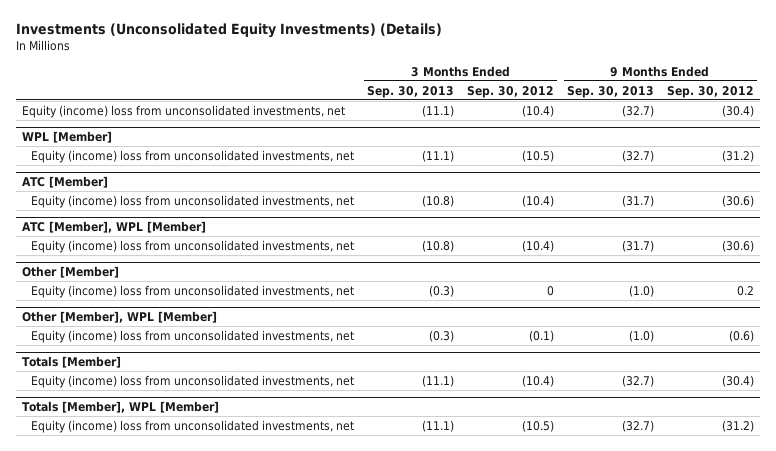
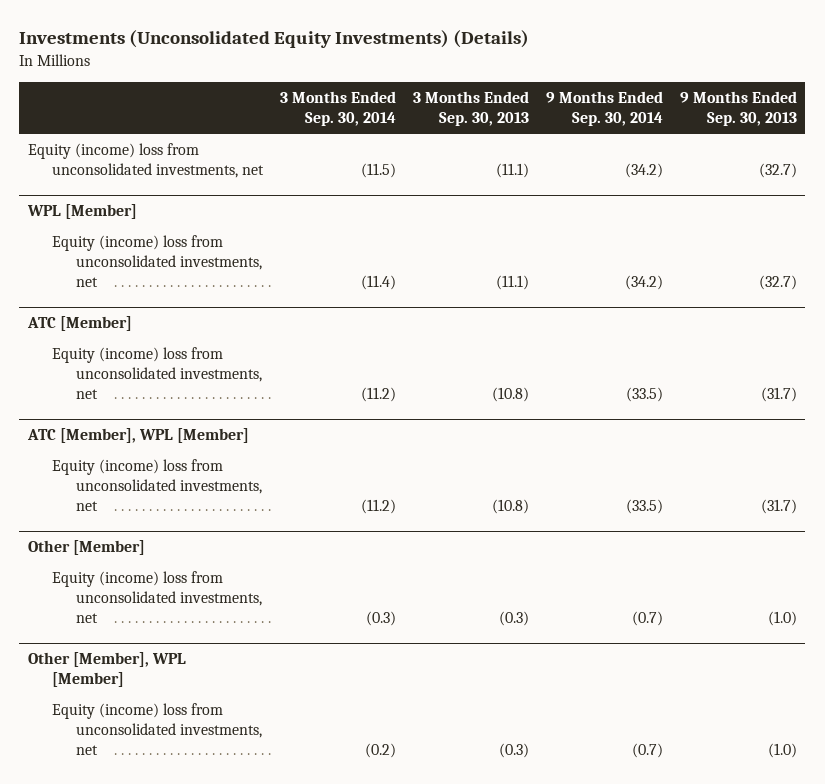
[467,85,555,98] Sep. 30, 2012 -> none
[666,85,754,98] Sep. 30, 2012 -> none
none -> [279,91,396,127] 3 Months Ended Sep. 30, 2014
none -> [545,91,663,127] 9 Months Ended Sep. 30, 2014
[21,356,121,369] Totals [Member] -> none
[31,374,355,388] Equity (income) loss from unconsolidated investments, net -> none
[21,401,219,414] Totals [Member], WPL [Member] -> none
[31,419,355,433] Equity (income) loss from unconsolidated investments, net -> none

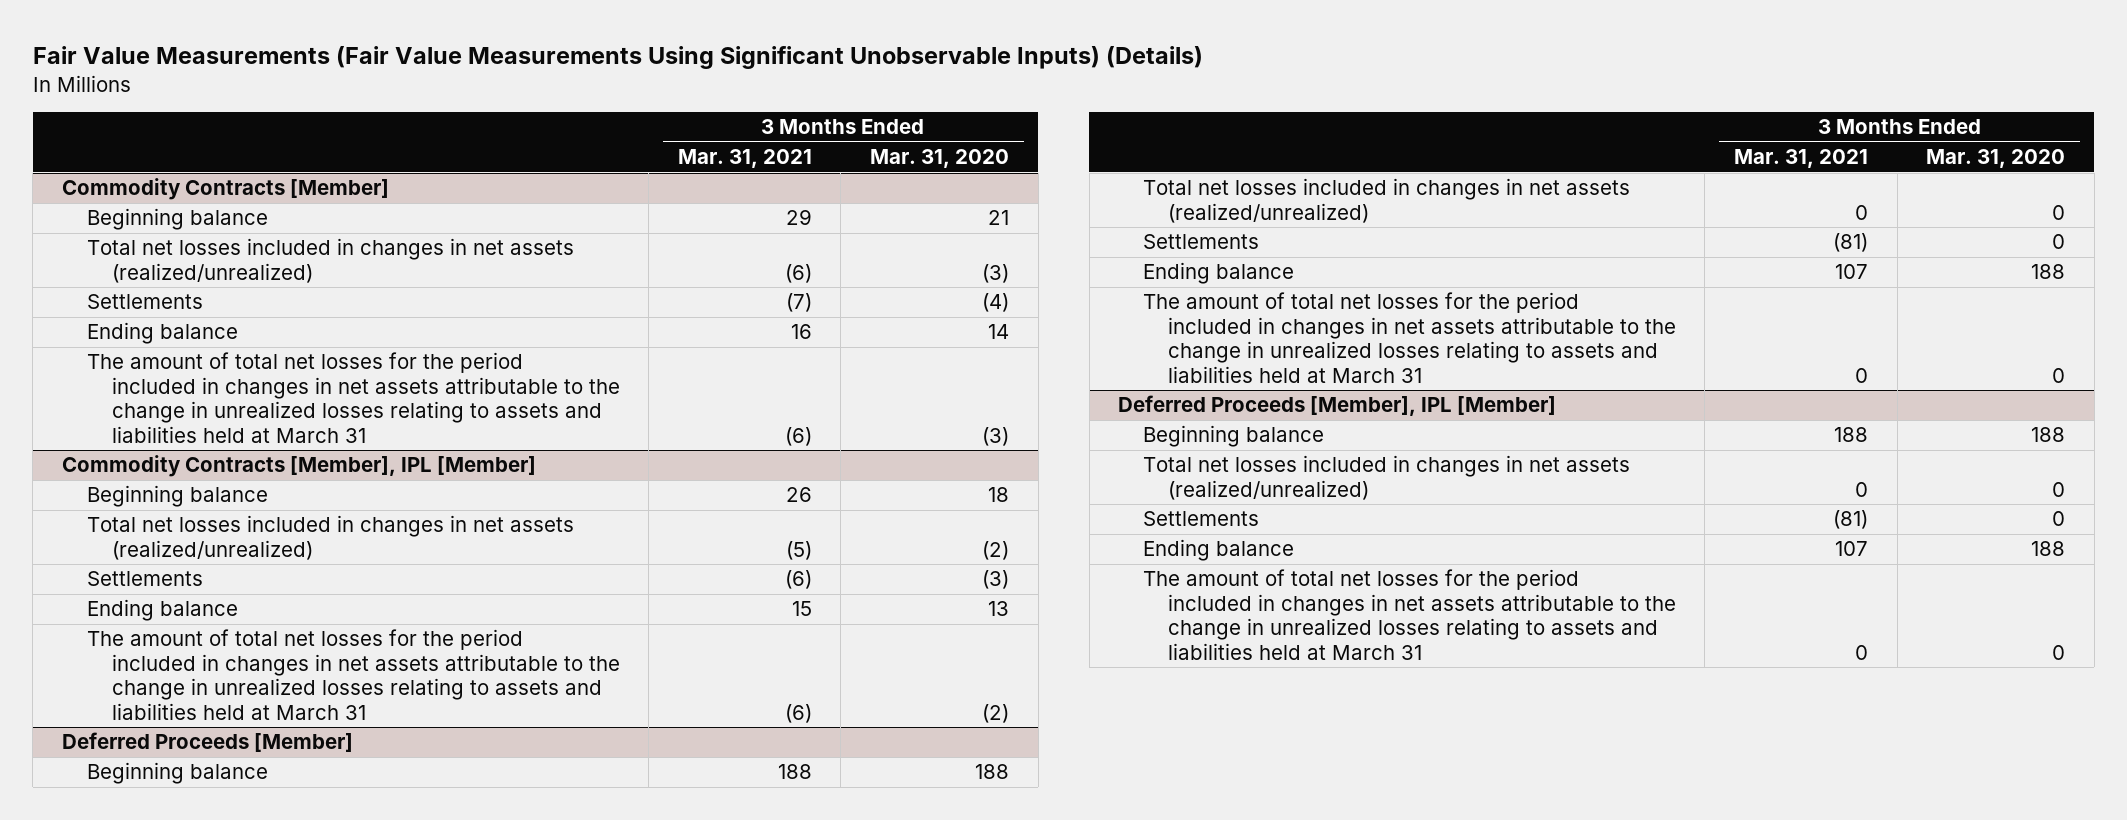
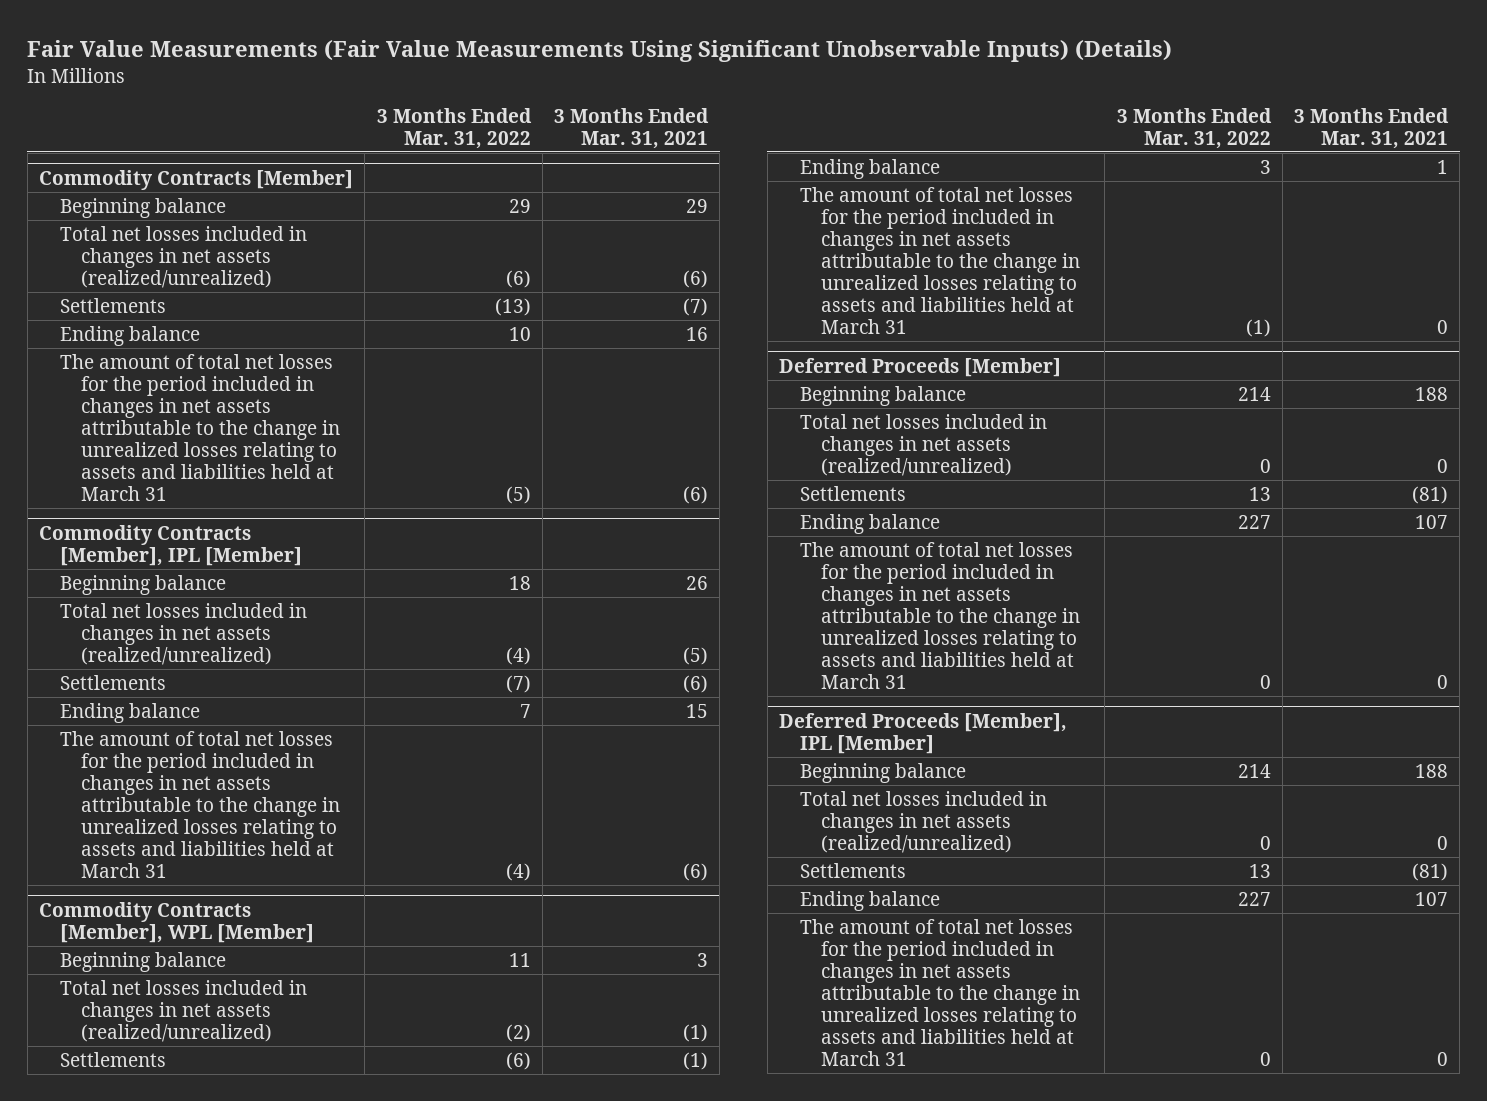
[870,149,1010,169] Mar. 31, 2020 -> none
none -> [376,107,532,149] 3 Months Ended Mar. 31, 2022
none -> [39,901,314,943] Commodity Contracts [Member], WPL [Member]
none -> [59,951,226,972] Beginning balance
none -> [59,979,307,1042] Total net losses included in changes in net assets (realized/unrealized)
none -> [59,1051,166,1067] Settlements
none -> [799,158,940,179] Ending balance
none -> [799,186,1080,334] The amount of total net losses for the period included in changes in net assets attributable to the change in unrealized losses relating to assets and liabilities held at March 31

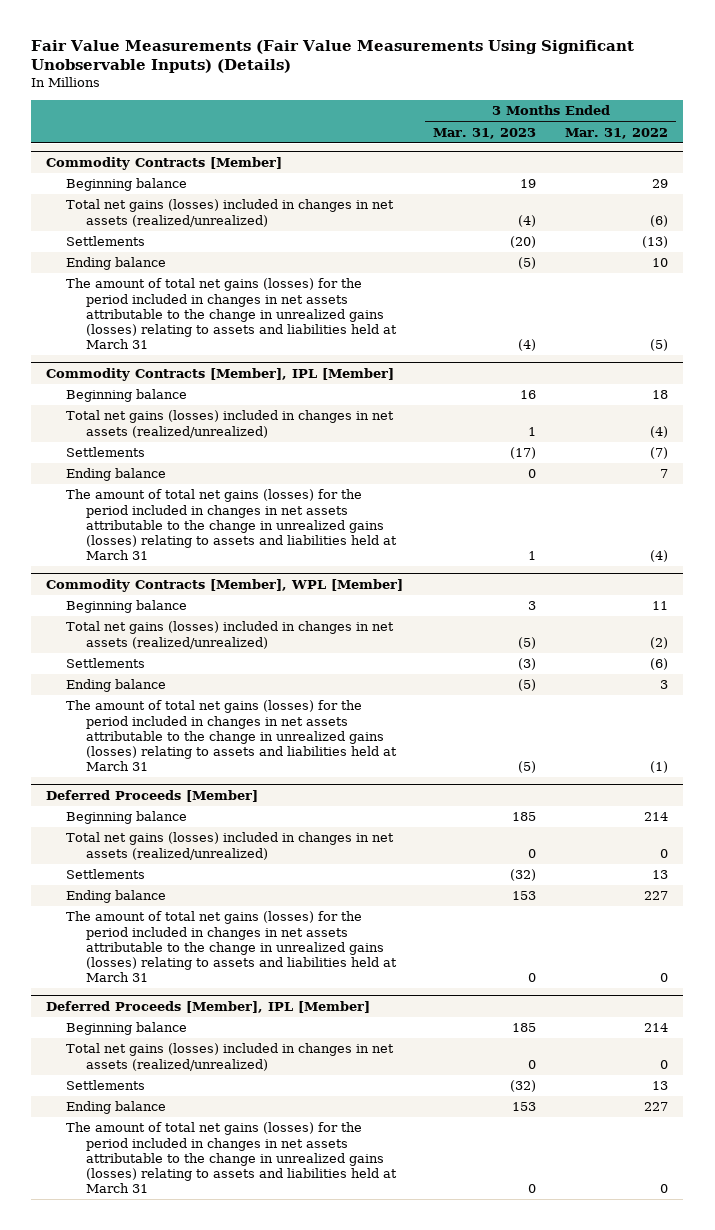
[553,107,709,149] 3 Months Ended Mar. 31, 2021 -> none
none -> [432,127,536,139] Mar. 31, 2023
[59,225,307,288] Total net losses included in changes in net assets (realized/unrealized) -> [66,199,395,227] Total net gains (losses) included in changes in net assets (realized/unrealized)
[59,353,340,501] The amount of total net losses for the period included in changes in net assets attributable to the change in unrealized losses relating to assets and liabilities held at March 31 -> [66,278,398,350] The amount of total net gains (losses) for the period included in changes in net assets attributable to the change in unrealized gains (losses) relating to assets and liabilities held at March 31
[59,602,307,665] Total net losses included in changes in net assets (realized/unrealized) -> [66,410,395,438] Total net gains (losses) included in changes in net assets (realized/unrealized)
[59,730,340,878] The amount of total net losses for the period included in changes in net assets attributable to the change in unrealized losses relating to assets and liabilities held at March 31 -> [66,489,398,561] The amount of total net gains (losses) for the period included in changes in net assets attributable to the change in unrealized gains (losses) relating to assets and liabilities held at March 31
[59,979,307,1042] Total net losses included in changes in net assets (realized/unrealized) -> [66,621,395,649] Total net gains (losses) included in changes in net assets (realized/unrealized)
[799,186,1080,334] The amount of total net losses for the period included in changes in net assets attributable to the change in unrealized losses relating to assets and liabilities held at March 31 -> [66,700,398,772] The amount of total net gains (losses) for the period included in changes in net assets attributable to the change in unrealized gains (losses) relating to assets and liabilities held at March 31
[799,413,1047,476] Total net losses included in changes in net assets (realized/unrealized) -> [66,832,395,860] Total net gains (losses) included in changes in net assets (realized/unrealized)
[799,541,1080,689] The amount of total net losses for the period included in changes in net assets attributable to the change in unrealized losses relating to assets and liabilities held at March 31 -> [66,911,398,983] The amount of total net gains (losses) for the period included in changes in net assets attributable to the change in unrealized gains (losses) relating to assets and liabilities held at March 31
[799,790,1047,853] Total net losses included in changes in net assets (realized/unrealized) -> [66,1043,395,1071] Total net gains (losses) included in changes in net assets (realized/unrealized)
[799,918,1080,1066] The amount of total net losses for the period included in changes in net assets attributable to the change in unrealized losses relating to assets and liabilities held at March 31 -> [66,1122,398,1194] The amount of total net gains (losses) for the period included in changes in net assets attributable to the change in unrealized gains (losses) relating to assets and liabilities held at March 31

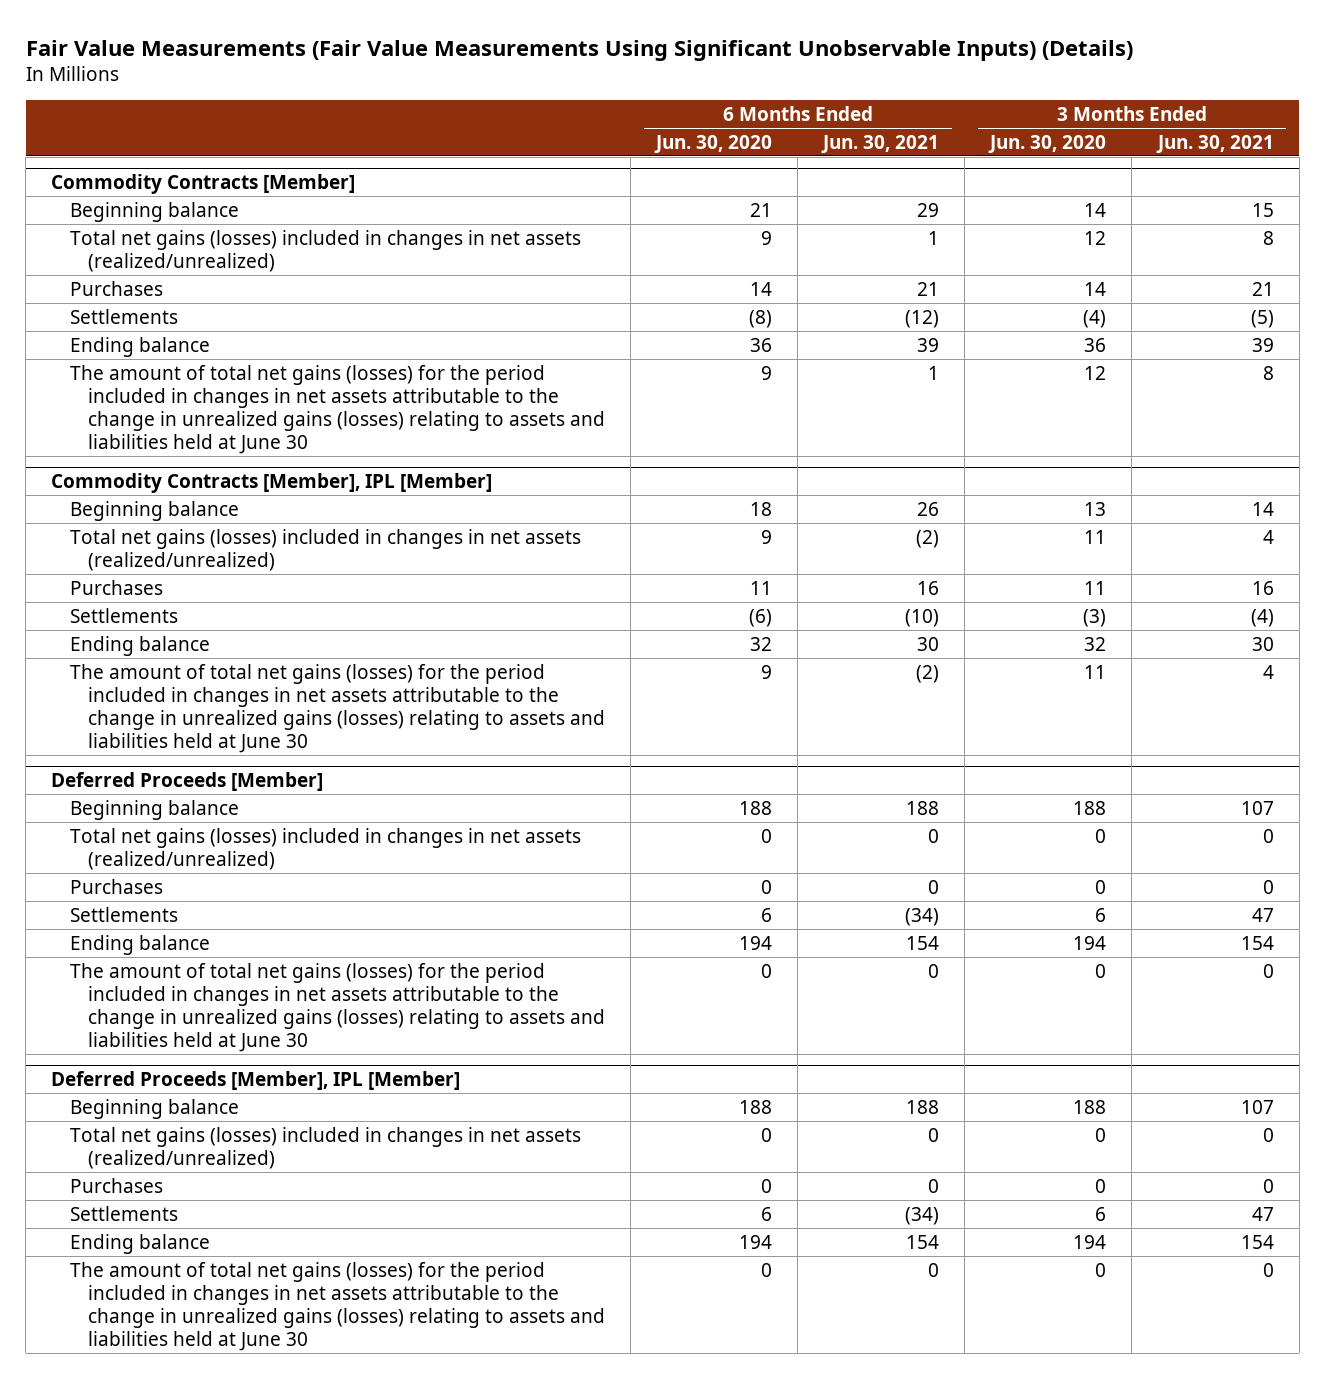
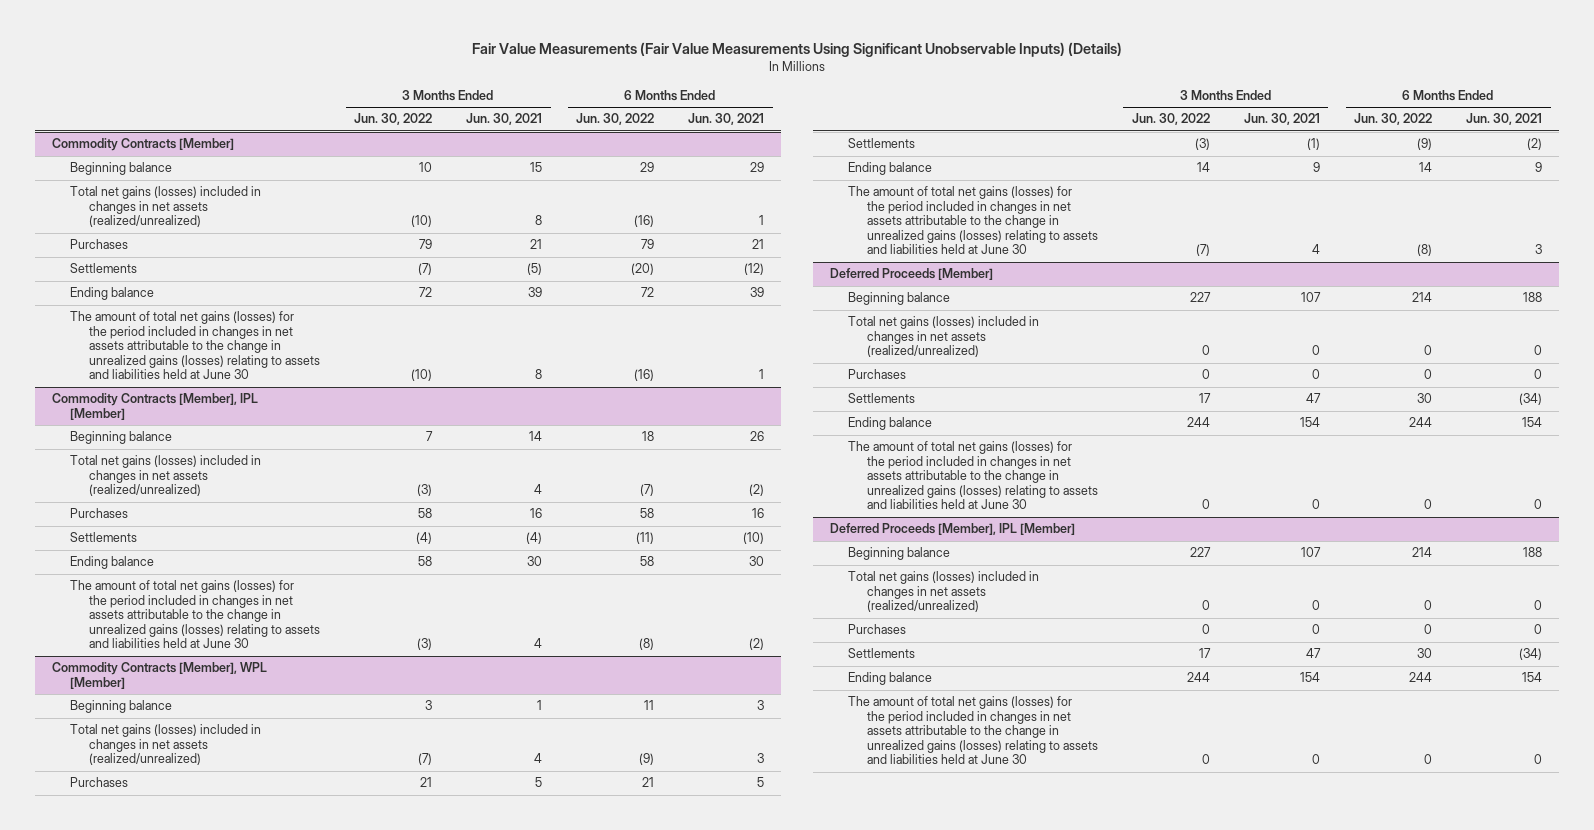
[654,134,773,153] Jun. 30, 2020 -> none
[988,134,1107,153] Jun. 30, 2020 -> none
none -> [354,113,433,126] Jun. 30, 2022
none -> [576,113,655,126] Jun. 30, 2022
none -> [51,662,267,689] Commodity Contracts [Member], WPL [Member]
none -> [70,700,173,714] Beginning balance
none -> [70,724,262,766] Total net gains (losses) included in changes in net assets (realized/unrealized)
none -> [70,777,129,788] Purchases
none -> [848,138,916,149] Settlements
none -> [848,162,933,176] Ending balance
none -> [848,186,1098,255] The amount of total net gains (losses) for the period included in changes in net assets attributable to the change in unrealized gains (losses) relating to assets and liabilities held at June 30

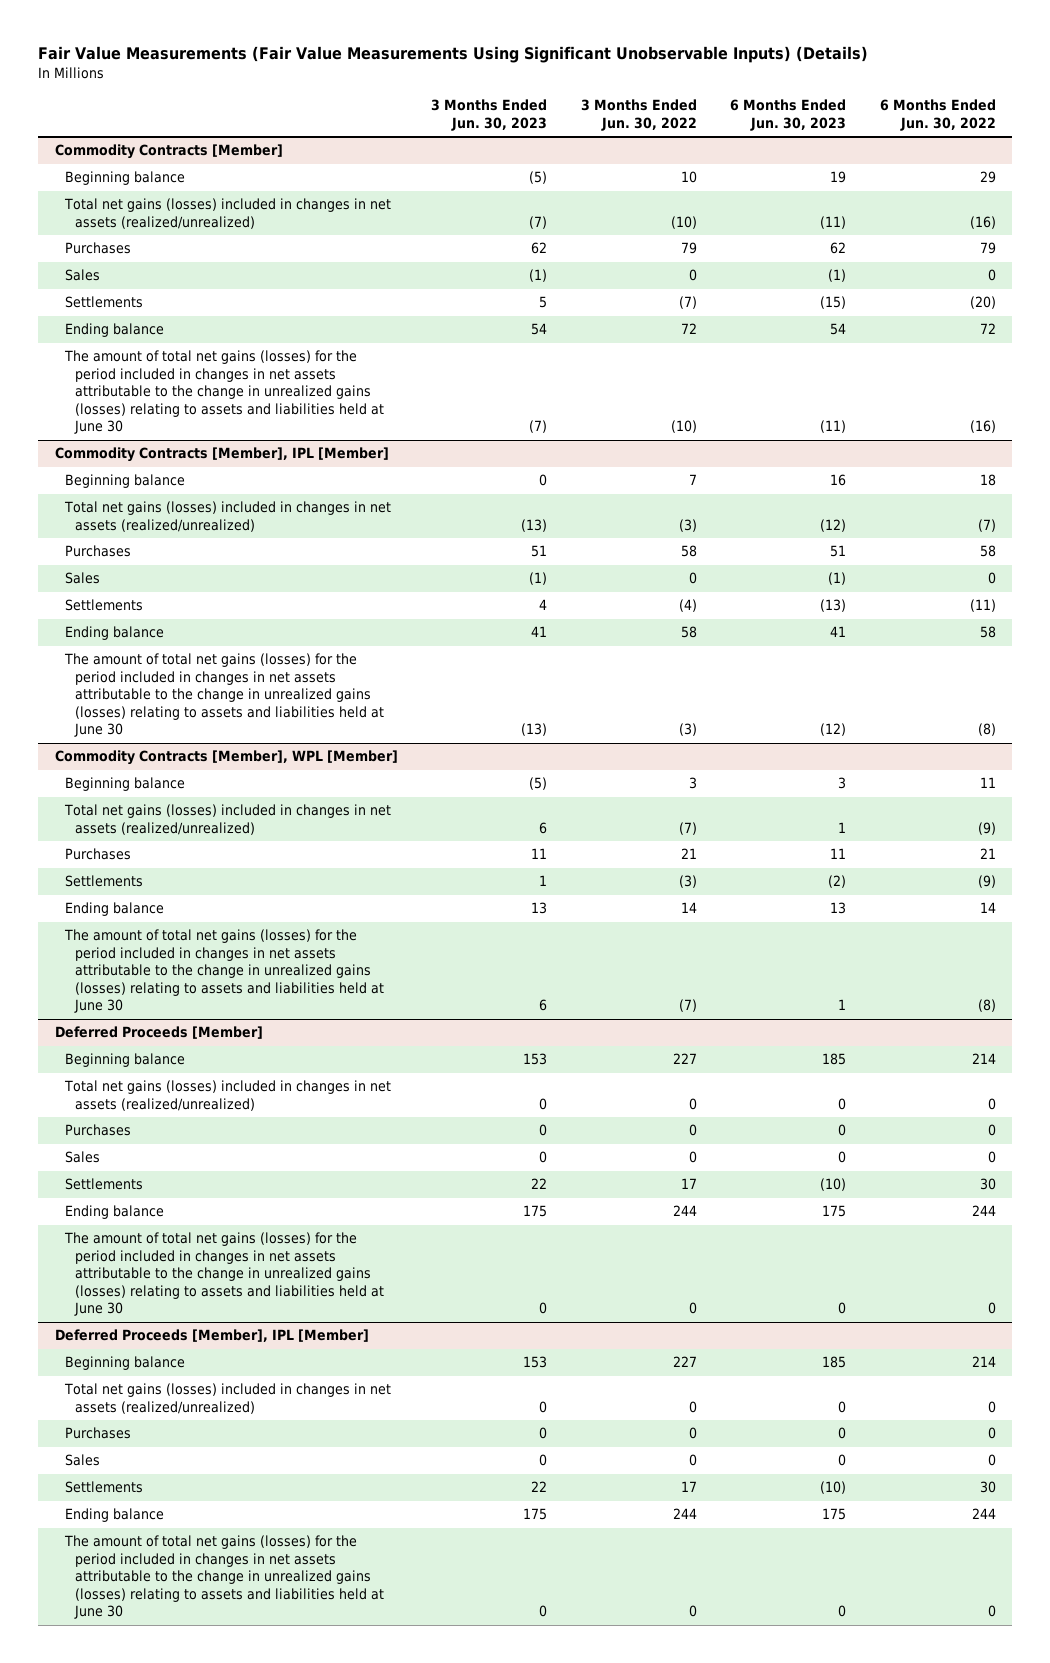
[466,113,543,126] Jun. 30, 2021 -> none
[688,113,765,126] Jun. 30, 2021 -> none
none -> [431,99,548,131] 3 Months Ended Jun. 30, 2023
none -> [730,99,847,131] 6 Months Ended Jun. 30, 2023
none -> [64,269,100,282] Sales
none -> [64,572,100,585] Sales
none -> [64,1151,100,1164] Sales
none -> [64,1454,100,1467] Sales

